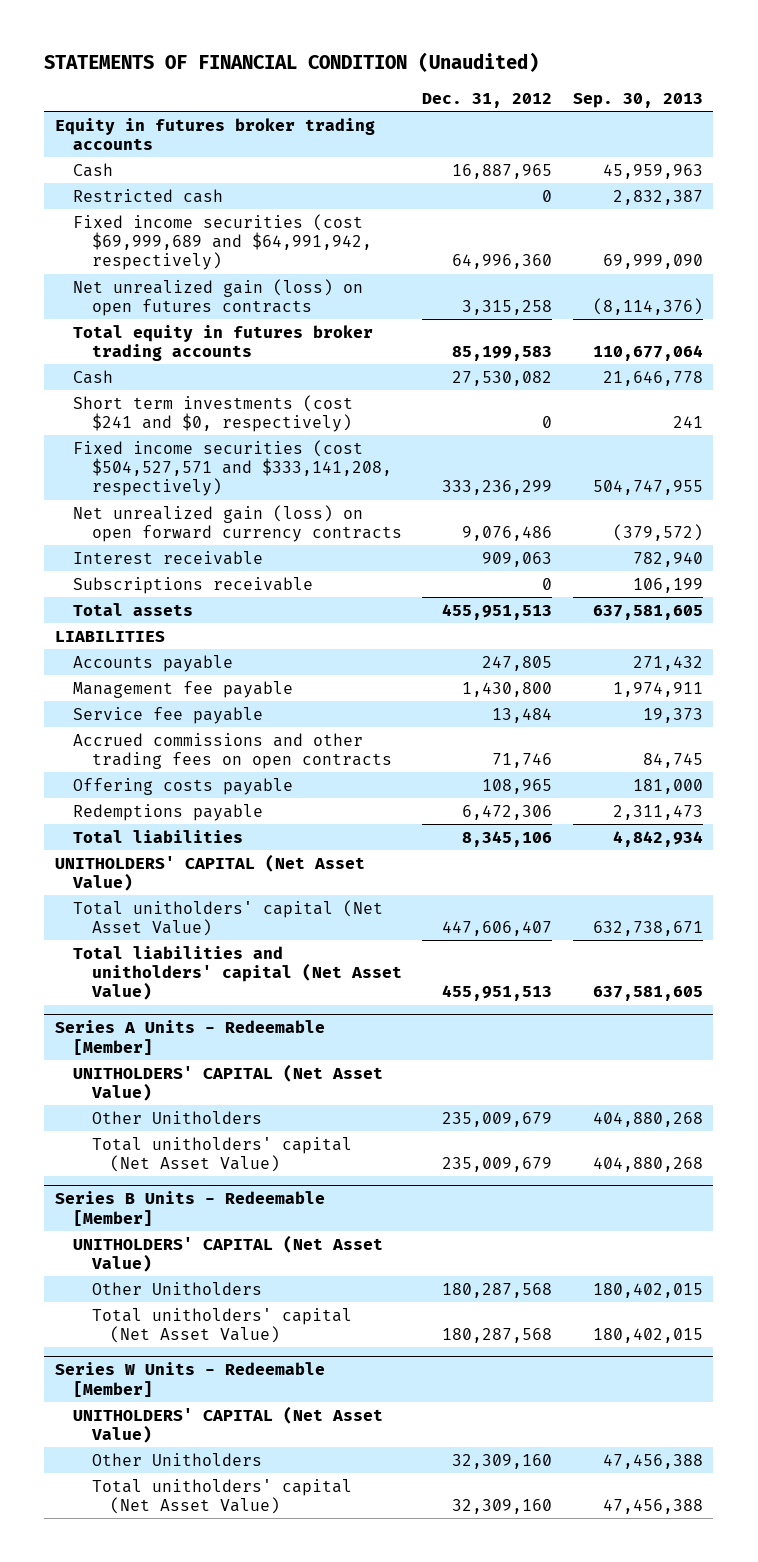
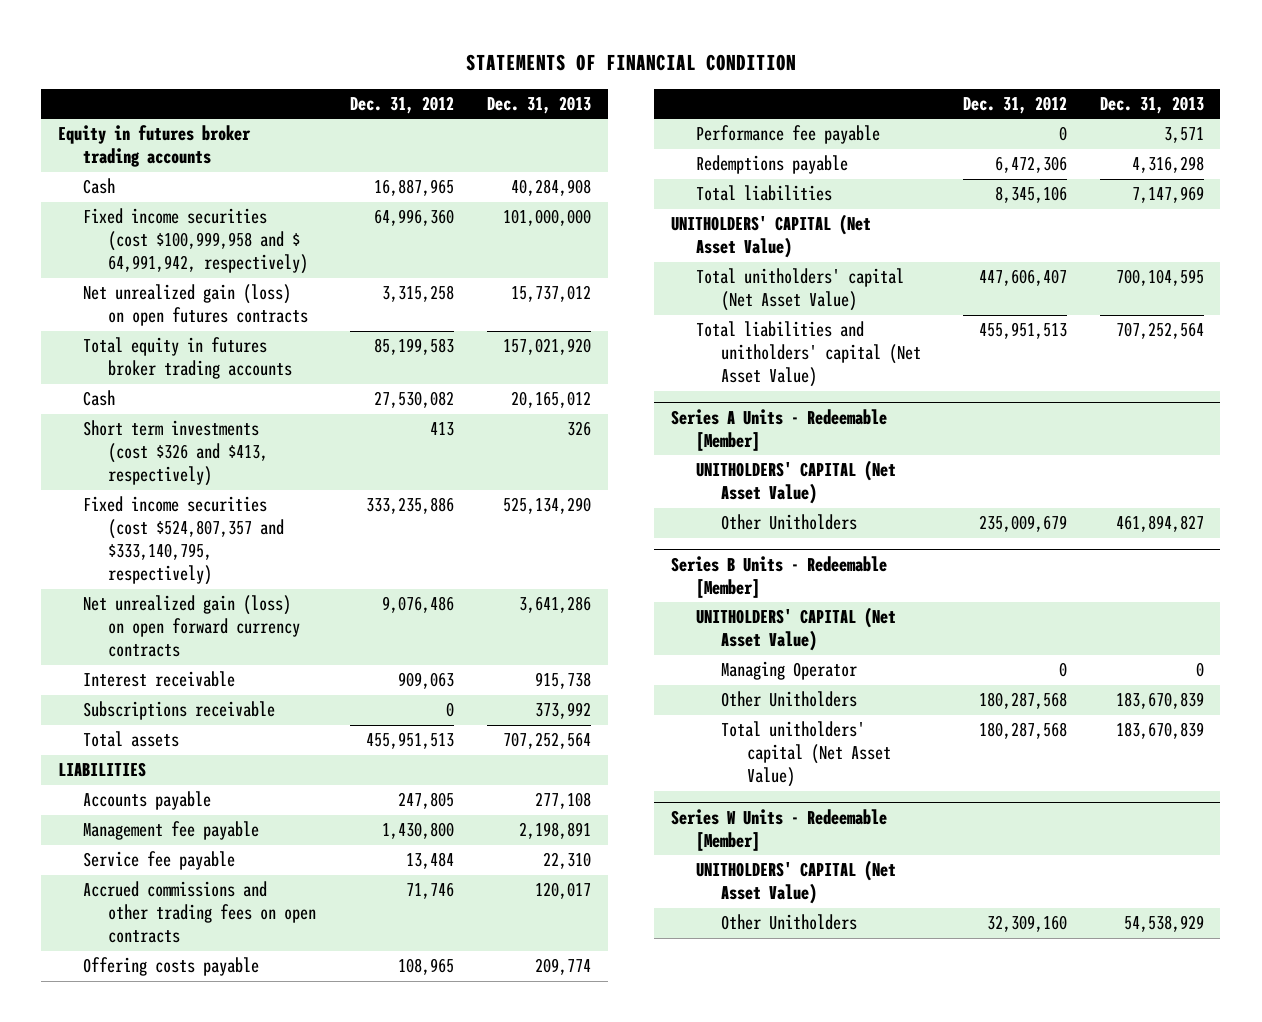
[44,52,540,73] STATEMENTS OF FINANCIAL CONDITION (Unaudited) -> [465,54,796,72] STATEMENTS OF FINANCIAL CONDITION
[572,93,703,109] Sep. 30, 2013 -> none
none -> [486,96,591,115] Dec. 31, 2013
[73,188,224,203] Restricted cash -> none
[73,213,372,271] Fixed income securities (cost $69,999,689 and $64,991,942, respectively) -> [83,208,309,275] Fixed income securities (cost $100,999,958 and $ 64,991,942, respectively)
[73,394,354,433] Short term investments (cost $241 and $0, respectively) -> [83,420,269,487] Short term investments (cost $326 and $413, respectively)
[542,416,553,429] 0 -> [429,422,454,437] 413
[73,439,392,497] Fixed income securities (cost $504,527,571 and $333,141,208, respectively) -> [83,496,285,586] Fixed income securities (cost $524,807,357 and $333,140,795, respectively)
[442,480,553,496] 333,236,299 -> [365,497,454,515] 333,235,886
none -> [696,125,881,145] Performance fee payable
[91,1136,352,1173] Total unitholders' capital (Net Asset Value) -> none
none -> [721,661,858,681] Managing Operator
[91,1478,352,1515] Total unitholders' capital (Net Asset Value) -> none

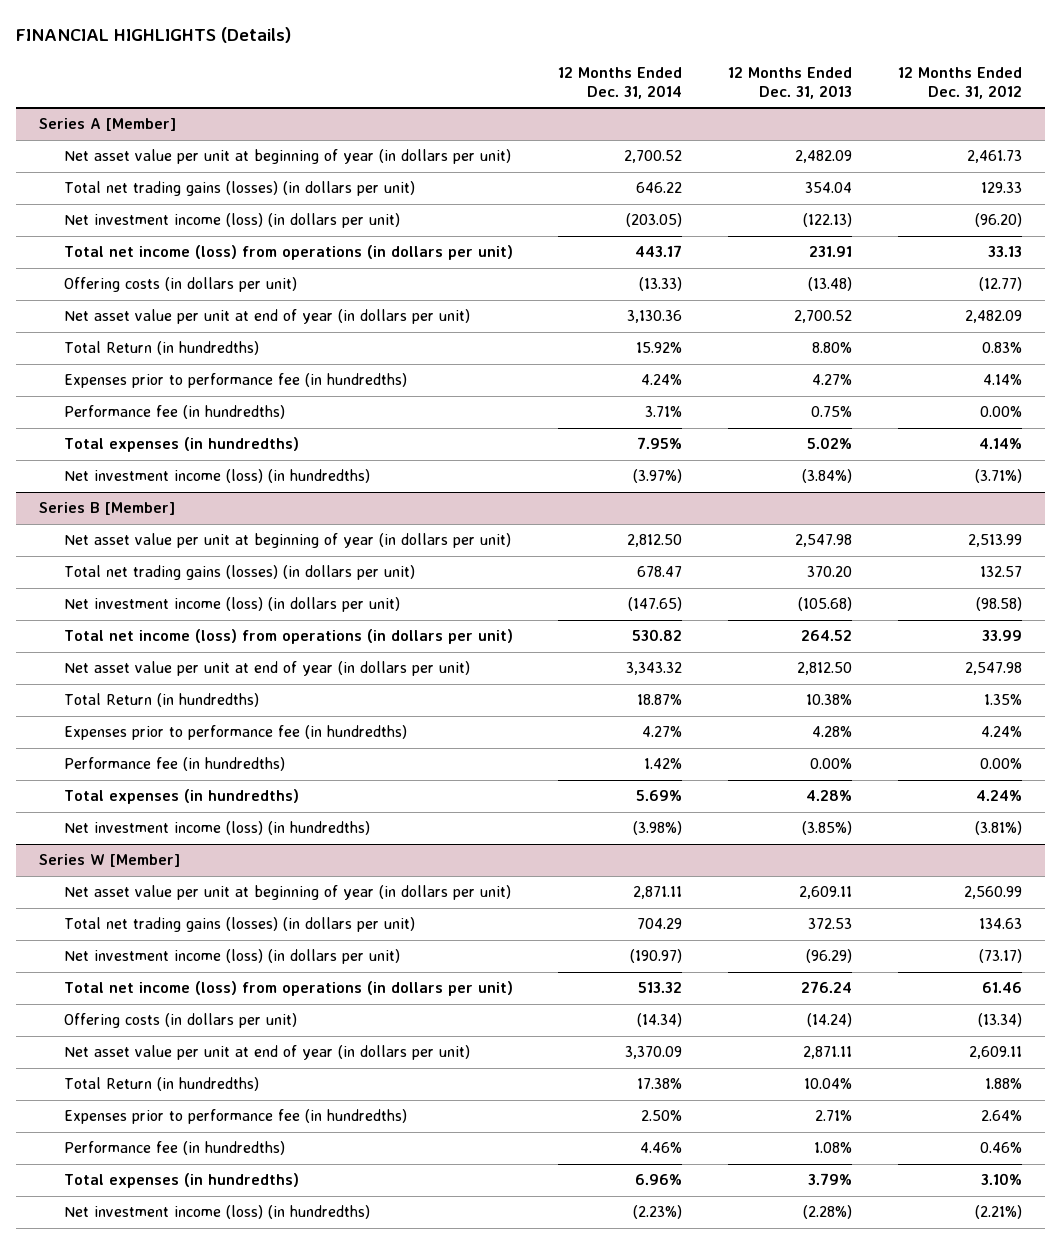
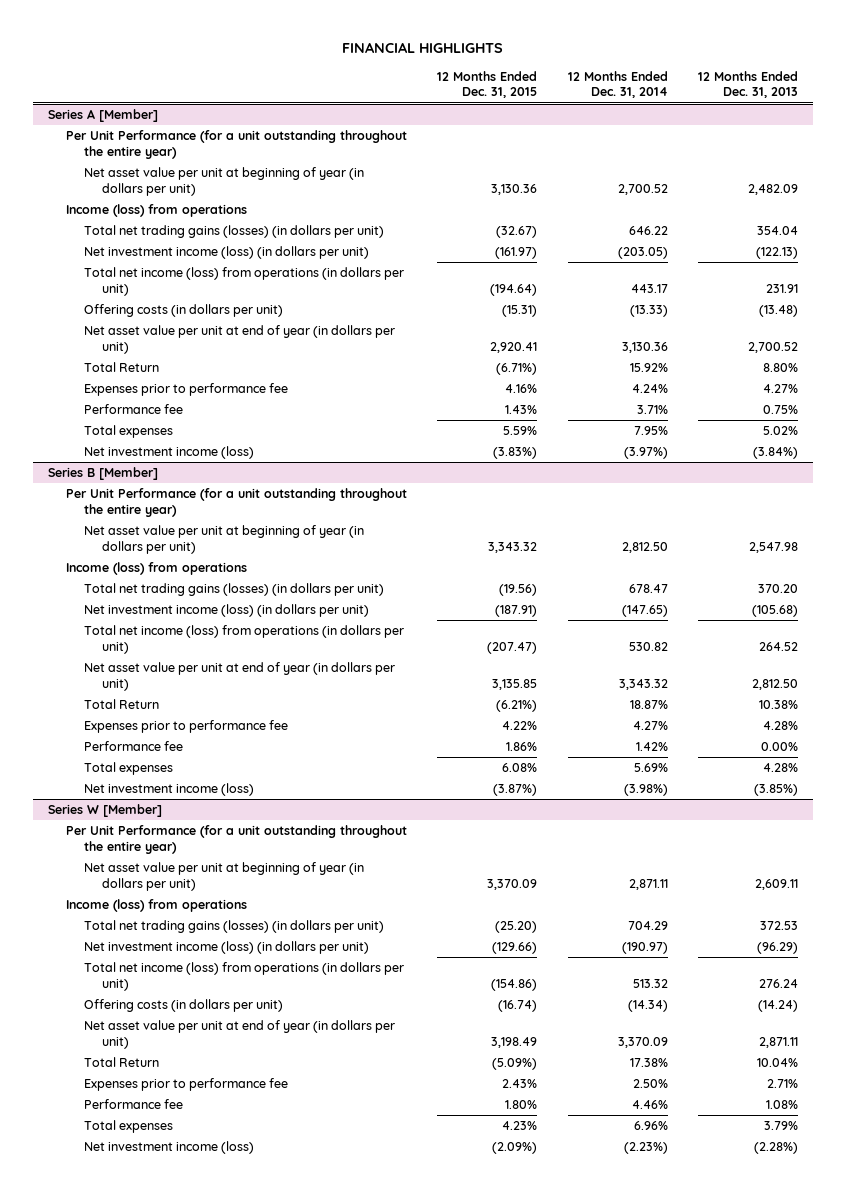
[15,26,291,43] FINANCIAL HIGHLIGHTS (Details) -> [342,41,504,53] FINANCIAL HIGHLIGHTS
[897,66,1022,100] 12 Months Ended Dec. 31, 2012 -> none
none -> [437,70,538,99] 12 Months Ended Dec. 31, 2015
none -> [66,130,408,159] Per Unit Performance (for a unit outstanding throughout the entire year)
none -> [66,204,248,218] Income (loss) from operations
[63,341,259,356] Total Return (in hundredths) -> [83,362,159,373] Total Return
[63,373,407,389] Expenses prior to performance fee (in hundredths) -> [83,383,288,397] Expenses prior to performance fee
[63,405,285,420] Performance fee (in hundredths) -> [83,404,183,415] Performance fee
[63,437,299,453] Total expenses (in hundredths) -> [83,425,173,439] Total expenses
[63,469,370,484] Net investment income (loss) (in hundredths) -> [83,446,254,460] Net investment income (loss)
none -> [66,488,408,517] Per Unit Performance (for a unit outstanding throughout the entire year)
none -> [66,562,248,576] Income (loss) from operations
[63,693,259,708] Total Return (in hundredths) -> [83,699,159,710] Total Return
[63,725,407,741] Expenses prior to performance fee (in hundredths) -> [83,720,288,734] Expenses prior to performance fee
[63,757,285,772] Performance fee (in hundredths) -> [83,741,183,752] Performance fee
[63,789,299,805] Total expenses (in hundredths) -> [83,762,173,776] Total expenses
[63,821,370,836] Net investment income (loss) (in hundredths) -> [83,783,254,797] Net investment income (loss)
none -> [66,825,408,854] Per Unit Performance (for a unit outstanding throughout the entire year)
none -> [66,899,248,913] Income (loss) from operations
[63,1077,259,1092] Total Return (in hundredths) -> [83,1057,159,1068] Total Return
[63,1109,407,1125] Expenses prior to performance fee (in hundredths) -> [83,1078,288,1092] Expenses prior to performance fee
[63,1141,285,1156] Performance fee (in hundredths) -> [83,1099,183,1110] Performance fee
[63,1173,299,1189] Total expenses (in hundredths) -> [83,1120,173,1134] Total expenses
[63,1205,370,1220] Net investment income (loss) (in hundredths) -> [83,1141,254,1155] Net investment income (loss)

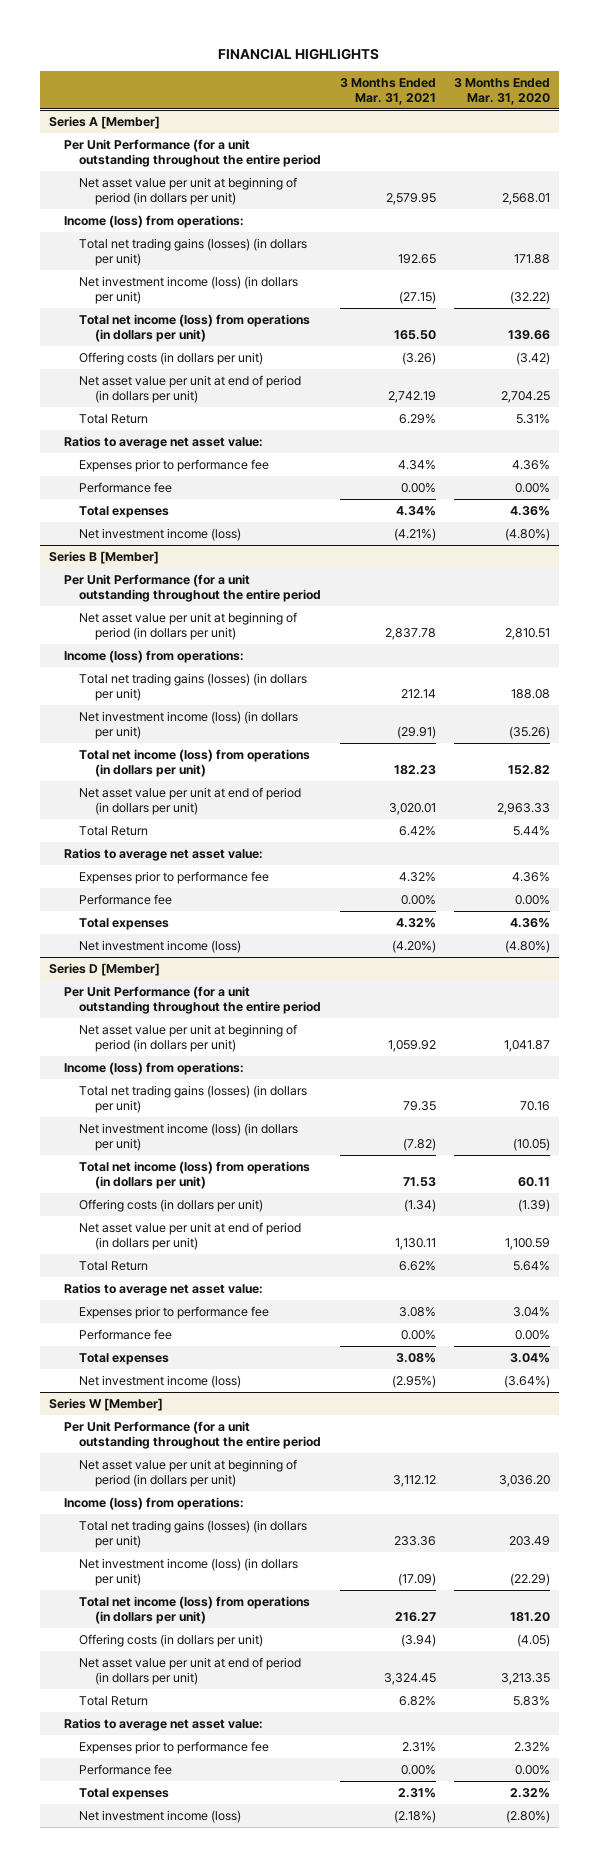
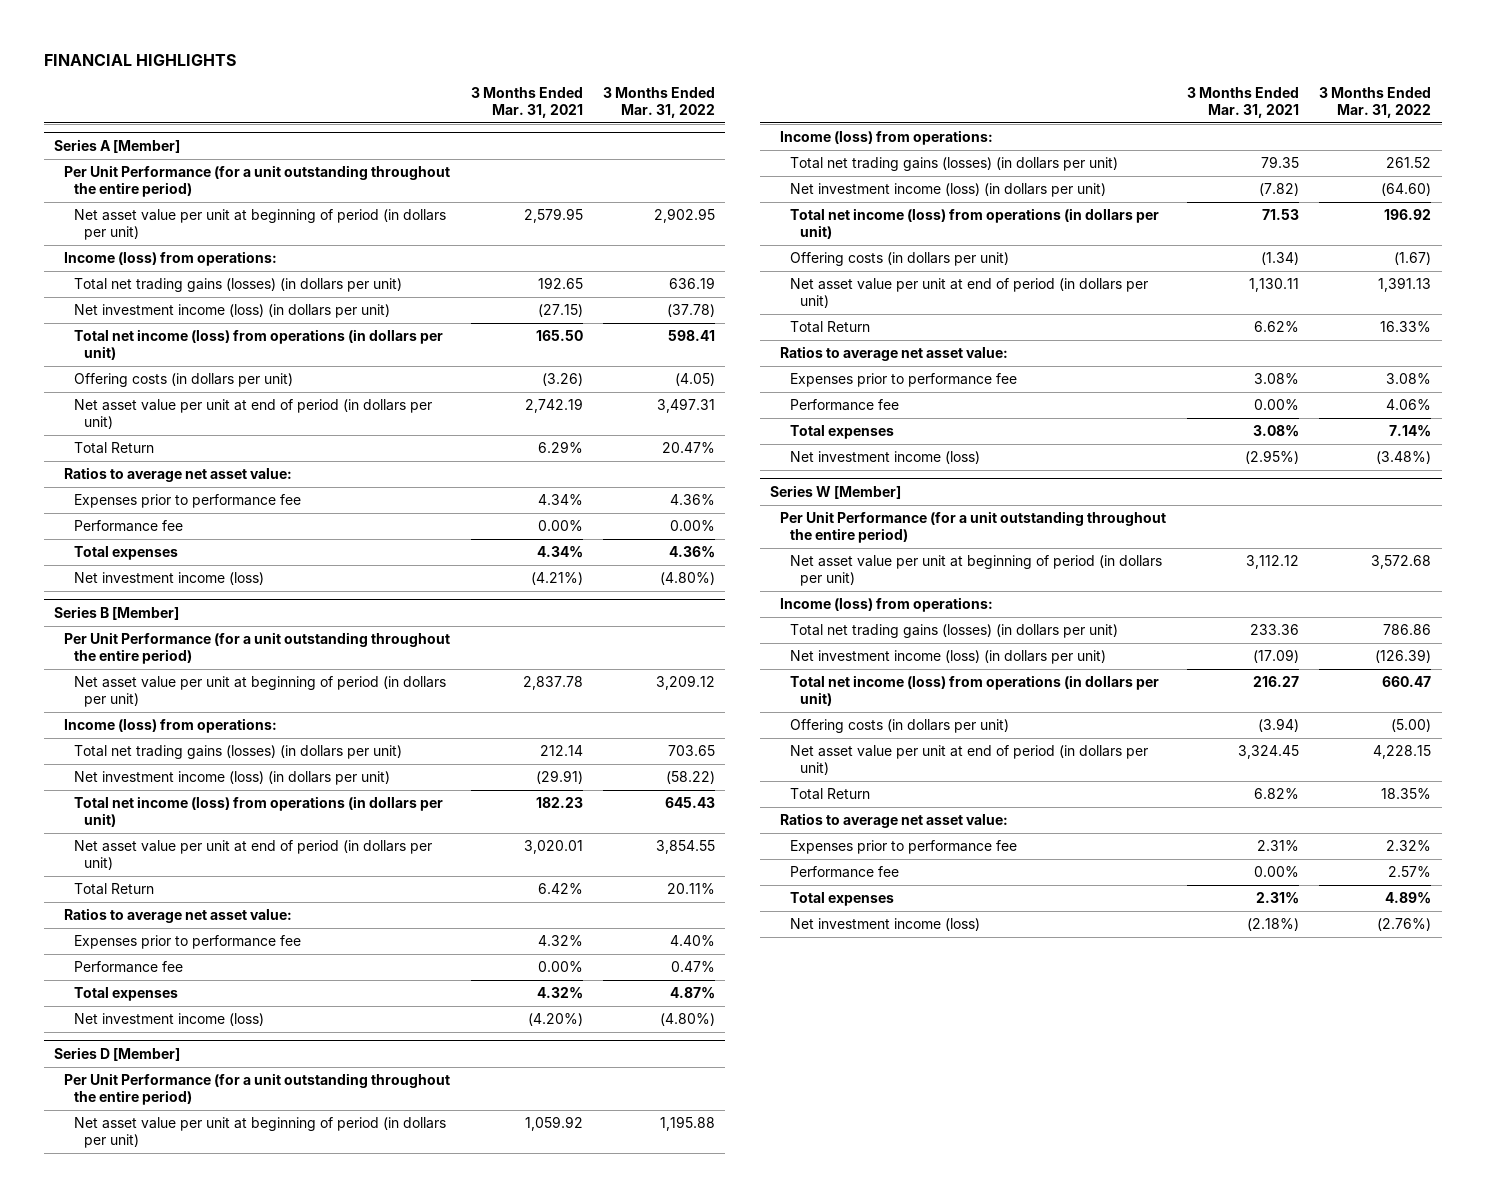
[453,77,550,105] 3 Months Ended Mar. 31, 2020 -> none
none -> [603,86,716,118] 3 Months Ended Mar. 31, 2022
[64,138,322,167] Per Unit Performance (for a unit outstanding throughout the entire period -> [64,165,451,198] Per Unit Performance (for a unit outstanding throughout the entire period)
[64,573,322,602] Per Unit Performance (for a unit outstanding throughout the entire period -> [64,632,451,665] Per Unit Performance (for a unit outstanding throughout the entire period)
[64,985,322,1014] Per Unit Performance (for a unit outstanding throughout the entire period -> [64,1073,451,1106] Per Unit Performance (for a unit outstanding throughout the entire period)
[64,1420,322,1449] Per Unit Performance (for a unit outstanding throughout the entire period -> [780,511,1167,544] Per Unit Performance (for a unit outstanding throughout the entire period)

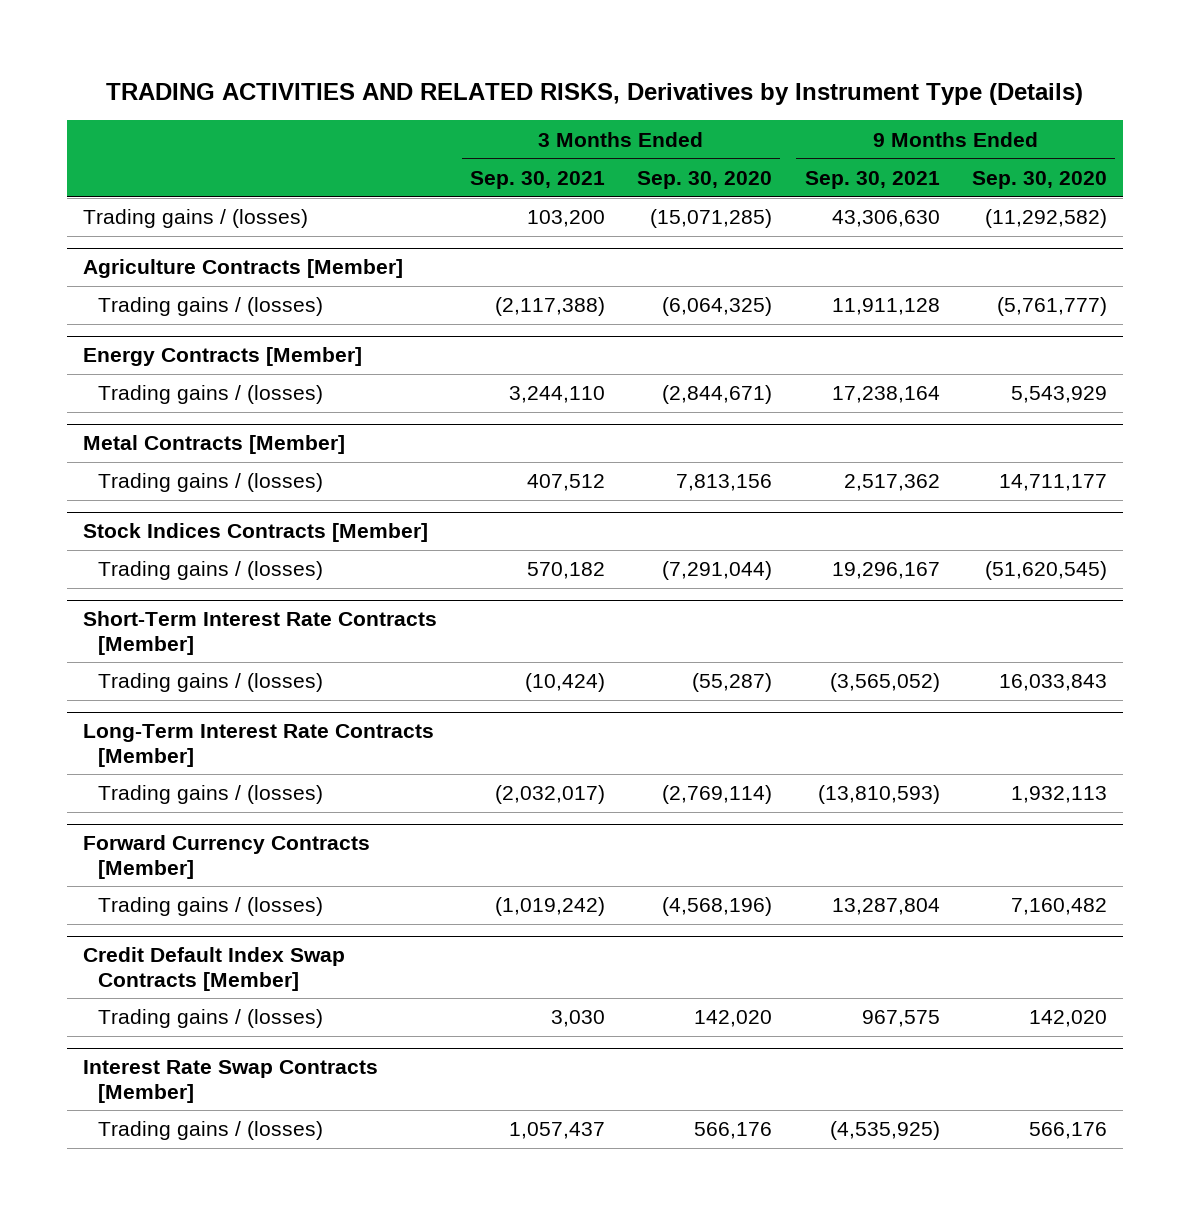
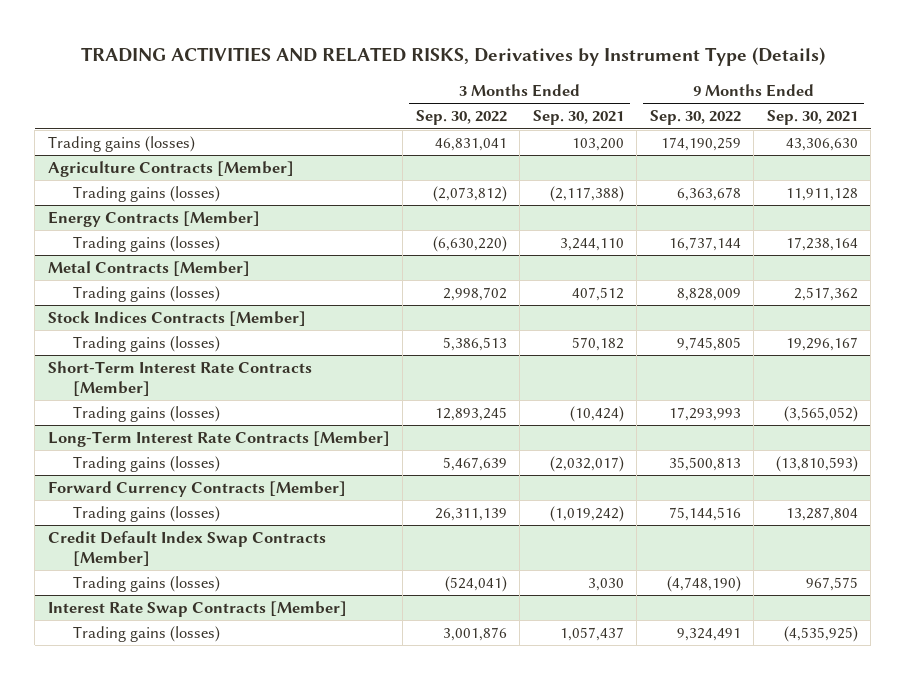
[637,170,773,189] Sep. 30, 2020 -> none
[971,170,1107,189] Sep. 30, 2020 -> none
none -> [415,110,507,126] Sep. 30, 2022
none -> [649,110,741,126] Sep. 30, 2022
[83,209,309,229] Trading gains / (losses) -> [47,136,195,153] Trading gains (losses)
[98,297,324,317] Trading gains / (losses) -> [72,186,220,203] Trading gains (losses)
[98,385,324,405] Trading gains / (losses) -> [72,236,220,253] Trading gains (losses)
[98,473,324,493] Trading gains / (losses) -> [72,286,220,303] Trading gains (losses)
[98,561,324,581] Trading gains / (losses) -> [72,336,220,353] Trading gains (losses)
[98,673,324,693] Trading gains / (losses) -> [72,406,220,423] Trading gains (losses)
[98,785,324,805] Trading gains / (losses) -> [72,456,220,473] Trading gains (losses)
[98,897,324,917] Trading gains / (losses) -> [72,506,220,523] Trading gains (losses)
[98,1009,324,1029] Trading gains / (losses) -> [72,576,220,593] Trading gains (losses)
[98,1121,324,1141] Trading gains / (losses) -> [72,626,220,643] Trading gains (losses)

